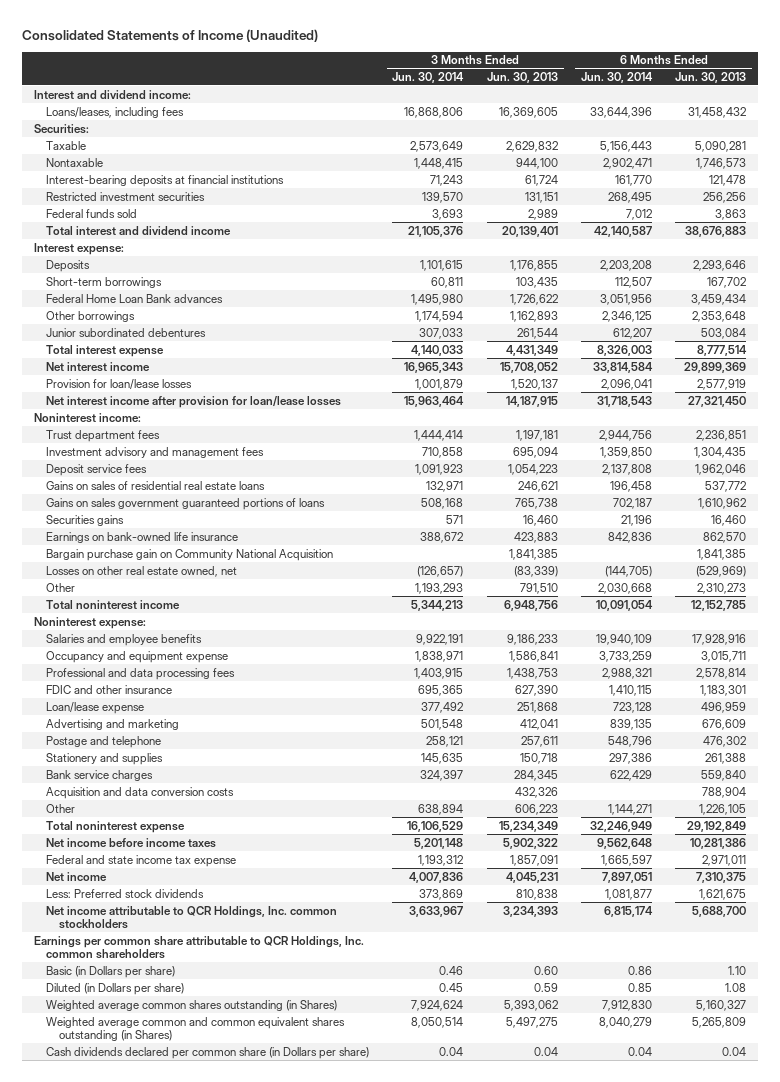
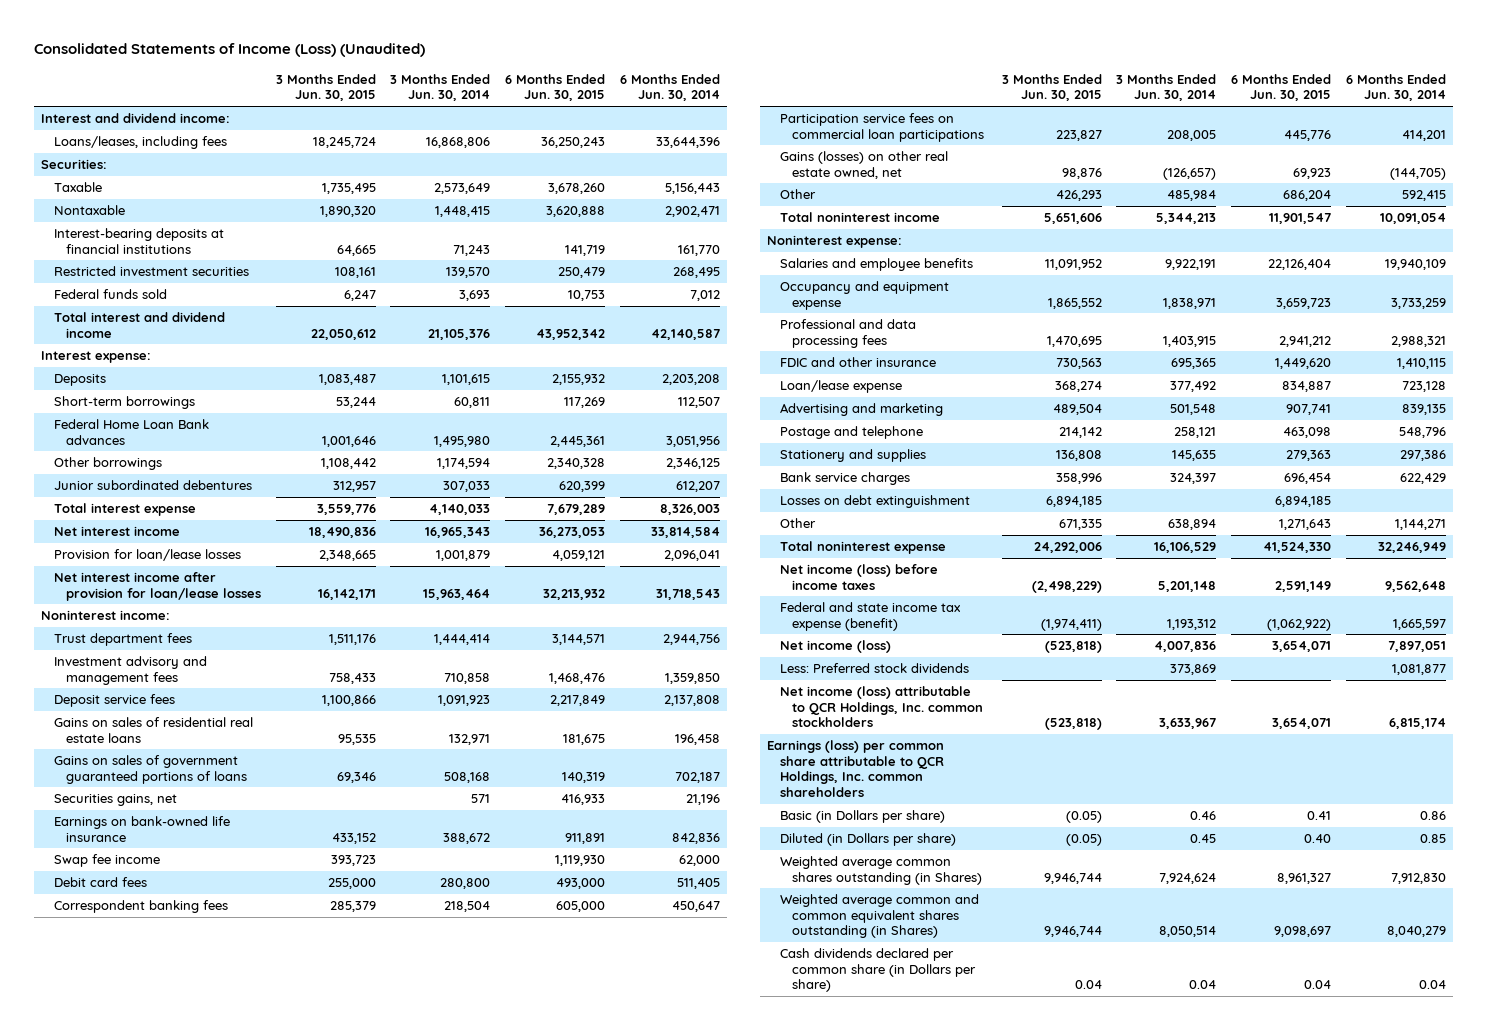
[22,29,319,43] Consolidated Statements of Income (Unaudited) -> [34,43,426,58] Consolidated Statements of Income (Loss) (Unaudited)
[486,71,558,83] Jun. 30, 2013 -> none
[675,71,747,83] Jun. 30, 2013 -> none
none -> [275,73,376,102] 3 Months Ended Jun. 30, 2015
none -> [505,73,606,102] 6 Months Ended Jun. 30, 2015
[46,497,326,510] Gains on sales government guaranteed portions of loans -> [53,754,247,784] Gains on sales of government guaranteed portions of loans
[46,514,125,526] Securities gains -> [53,793,177,806] Securities gains, net
[46,548,334,561] Bargain purchase gain on Community National Acquisition -> none
none -> [53,853,160,867] Swap fee income
none -> [53,876,147,887] Debit card fees
none -> [53,899,228,913] Correspondent banking fees
none -> [779,112,984,142] Participation service fees on commercial loan participations
[46,565,238,577] Losses on other real estate owned, net -> [779,150,948,179] Gains (losses) on other real estate owned, net
[415,582,464,594] 1,193,293 -> [1167,189,1217,201] 485,984
[598,582,653,594] 2,030,668 -> [1401,189,1446,201] 592,415
[46,786,235,799] Acquisition and data conversion costs -> none
none -> [779,494,970,508] Losses on debt extinguishment
[46,837,217,848] Net income before income taxes -> [779,563,938,590] Net income (loss) before income taxes
[46,854,237,867] Federal and state income tax expense -> [779,601,961,631] Federal and state income tax expense (benefit)
[46,871,108,881] Net income -> [779,639,891,653] Net income (loss)
[46,905,338,930] Net income attributable to QCR Holdings, Inc. common stockholders -> [779,685,983,728] Net income (loss) attributable to QCR Holdings, Inc. common stockholders
[33,935,364,960] Earnings per common share attributable to QCR Holdings, Inc. common shareholders -> [767,739,945,798] Earnings (loss) per common share attributable to QCR Holdings, Inc. common shareholders

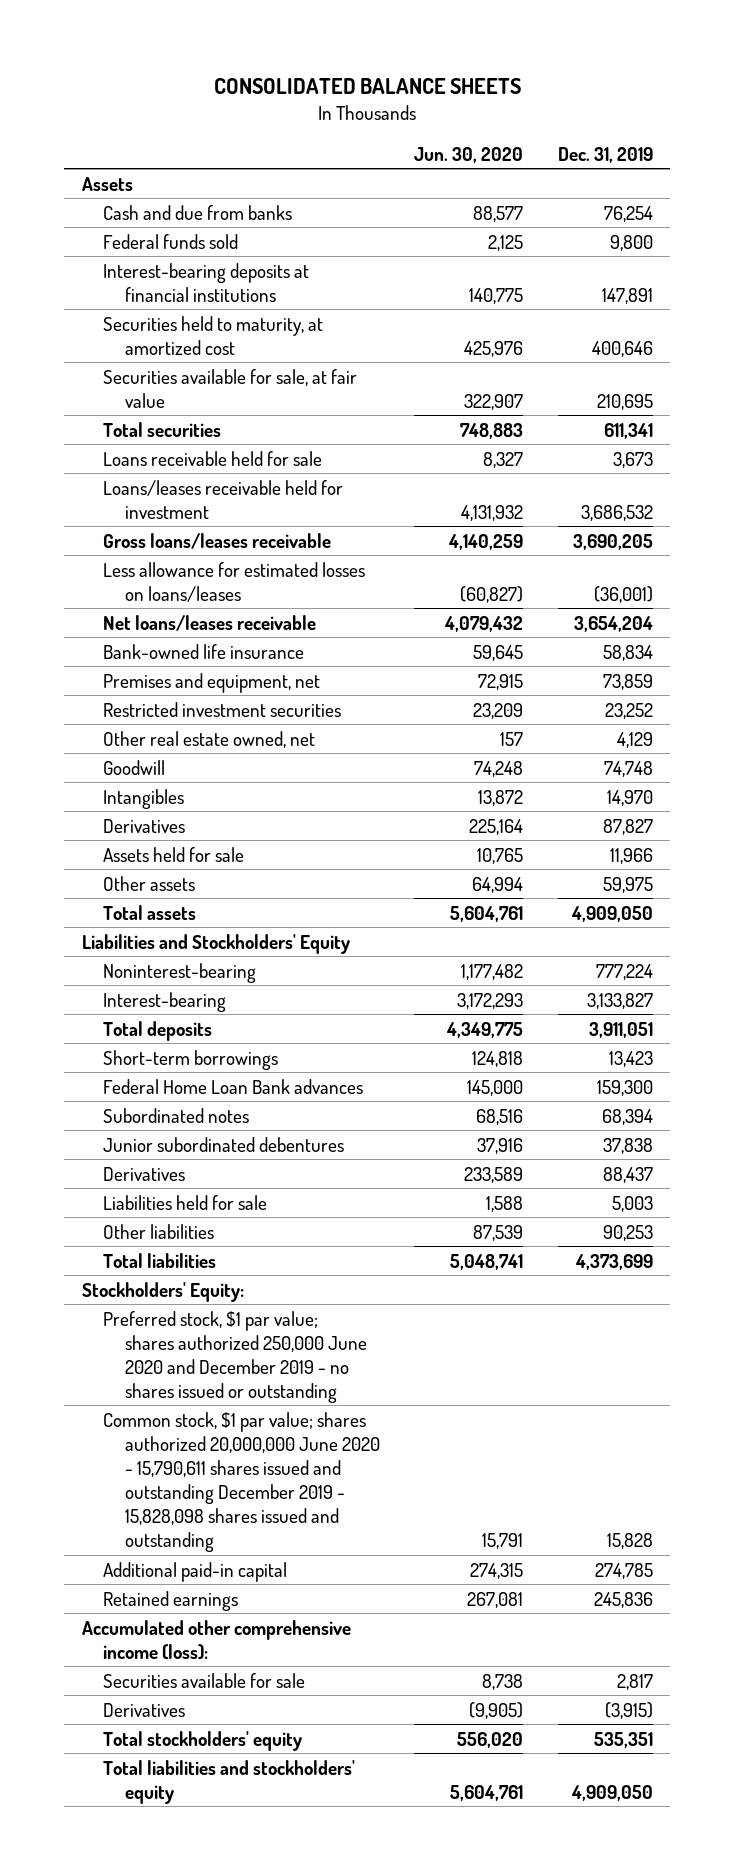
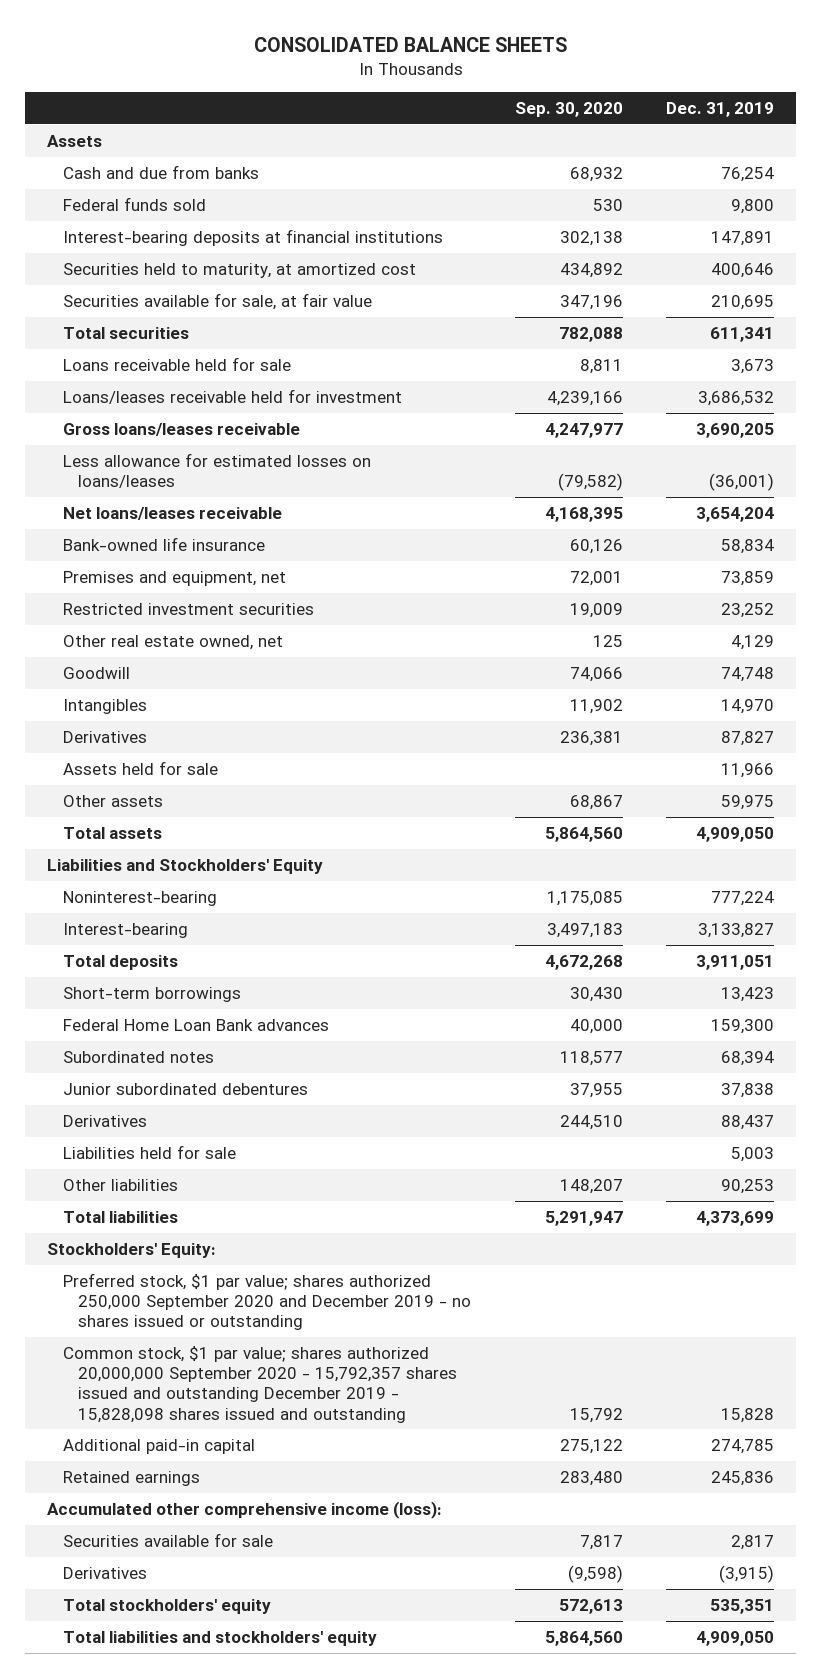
[414,146,524,163] Jun. 30, 2020 -> none
none -> [514,101,623,117] Sep. 30, 2020
[103,1310,367,1403] Preferred stock, $1 par value; shares authorized 250,000 June 2020 and December 2019 - no shares issued or outstanding -> [62,1272,472,1331] Preferred stock, $1 par value; shares authorized 250,000 September 2020 and December 2019 - no shares issued or outstanding
[103,1411,380,1553] Common stock, $1 par value; shares authorized 20,000,000 June 2020 - 15,790,611 shares issued and outstanding December 2019 - 15,828,098 shares issued and outstanding -> [62,1345,458,1423] Common stock, $1 par value; shares authorized 20,000,000 September 2020 - 15,792,357 shares issued and outstanding December 2019 - 15,828,098 shares issued and outstanding

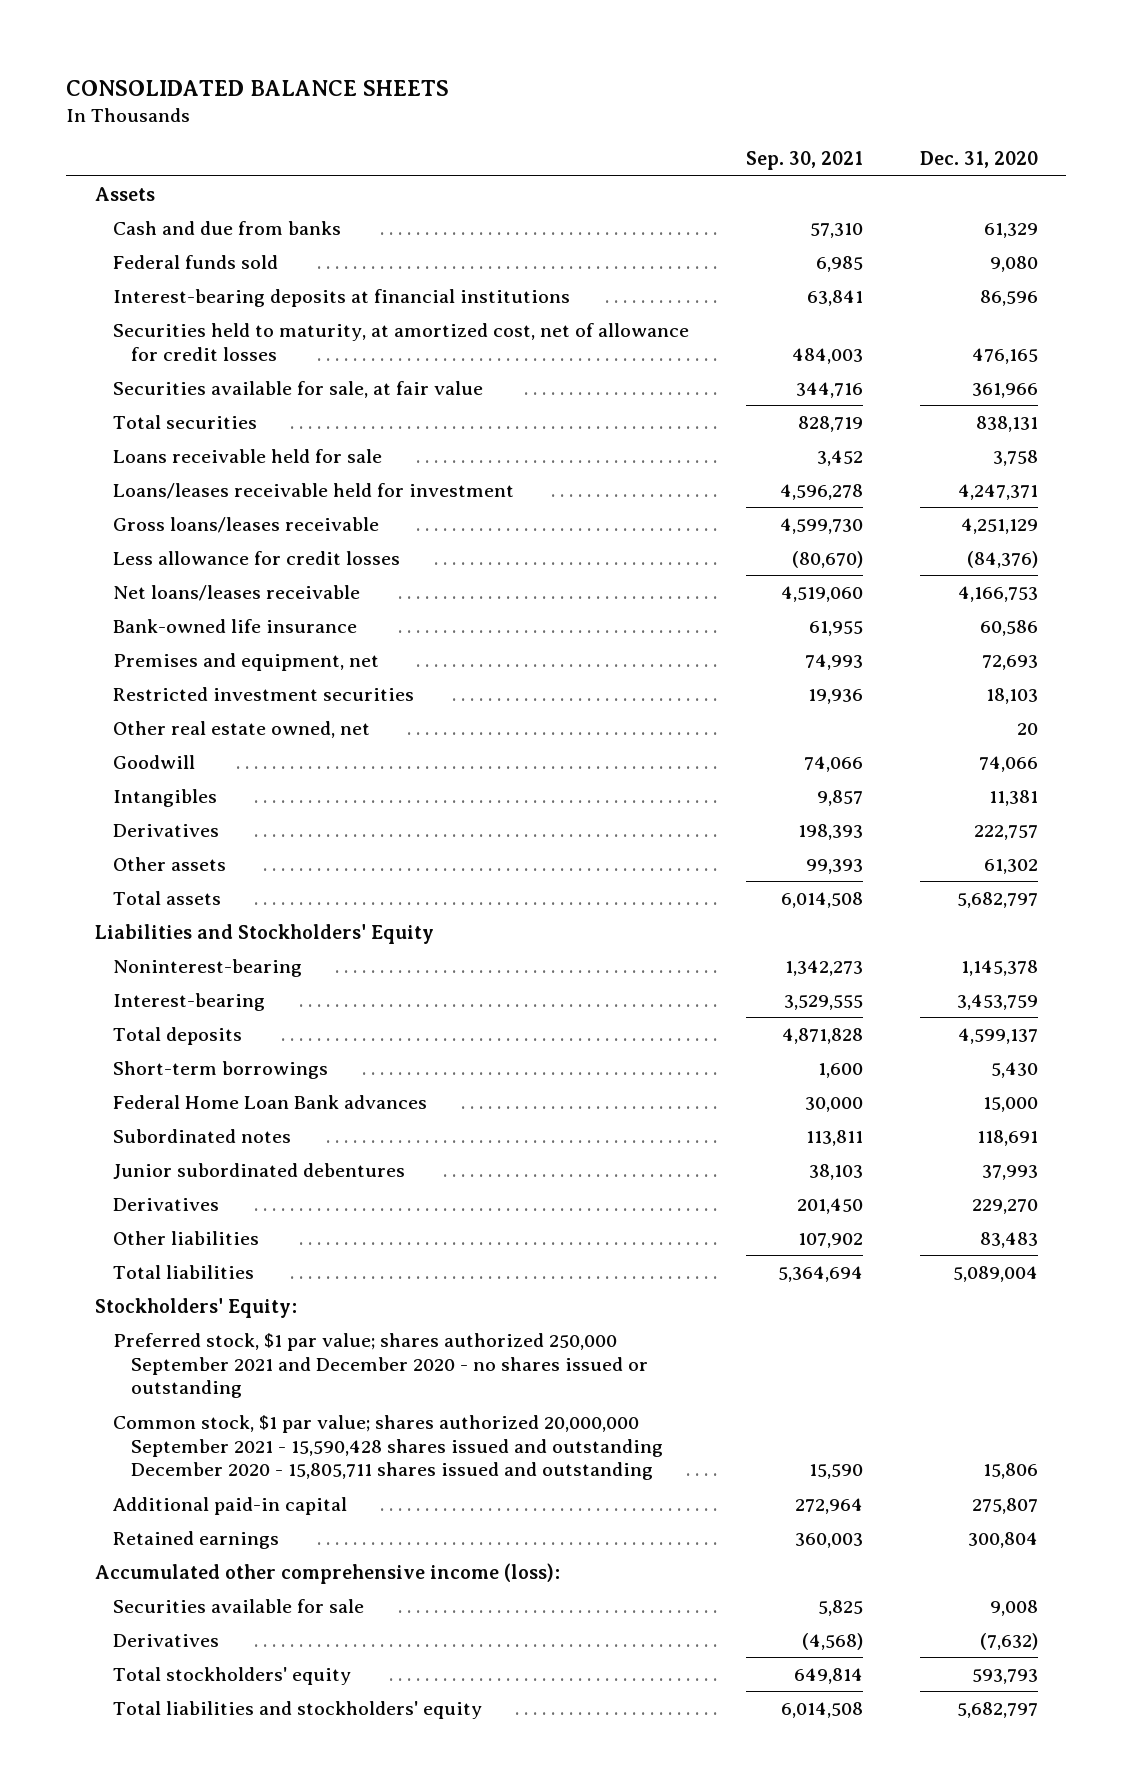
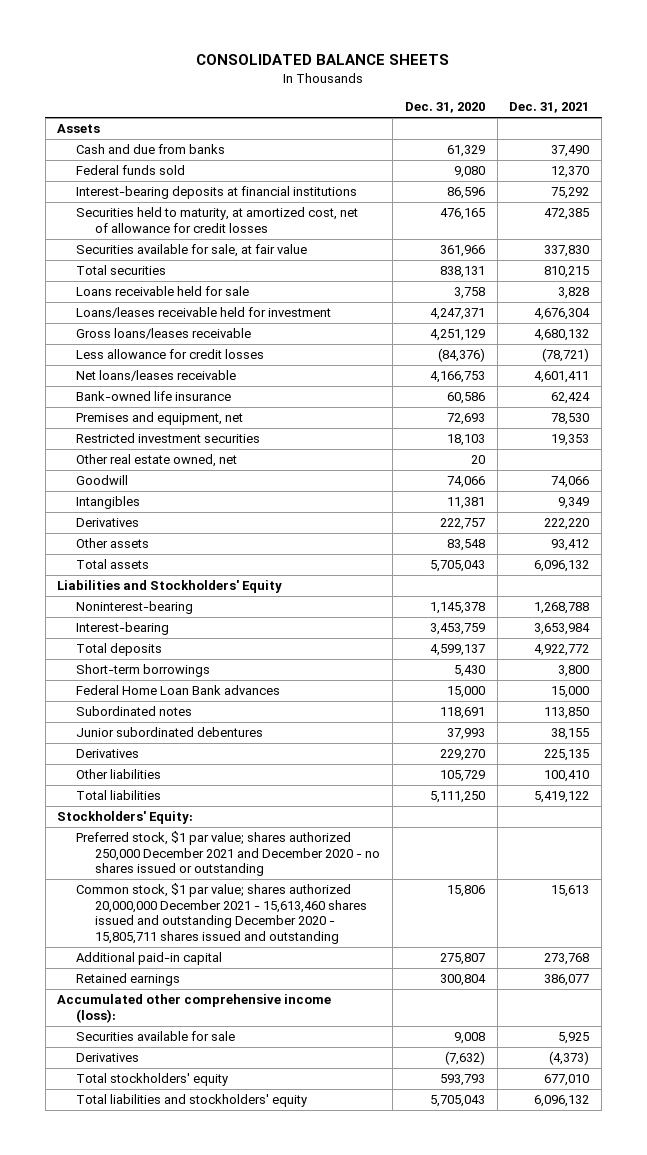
[745,151,863,171] Sep. 30, 2021 -> none
none -> [509,101,590,113] Dec. 31, 2021
[983,858,1038,874] 61,302 -> [446,539,485,552] 83,548
[956,891,1038,908] 5,682,797 -> [429,560,485,573] 5,705,043
[979,1231,1038,1248] 83,483 -> [439,770,485,783] 105,729
[952,1265,1038,1282] 5,089,004 -> [429,791,485,804] 5,111,250
[112,1332,648,1399] Preferred stock, $1 par value; shares authorized 250,000 September 2021 and December 2020 - no shares issued or outstanding -> [76,831,381,877] Preferred stock, $1 par value; shares authorized 250,000 December 2021 and December 2020 - no shares issued or outstanding
[112,1414,663,1481] Common stock, $1 par value; shares authorized 20,000,000 September 2021 - 15,590,428 shares issued and outstanding December 2020 - 15,805,711 shares issued and outstanding -> [76,883,368,944] Common stock, $1 par value; shares authorized 20,000,000 December 2021 - 15,613,460 shares issued and outstanding December 2020 - 15,805,711 shares issued and outstanding
[956,1701,1038,1718] 5,682,797 -> [429,1095,485,1108] 5,705,043

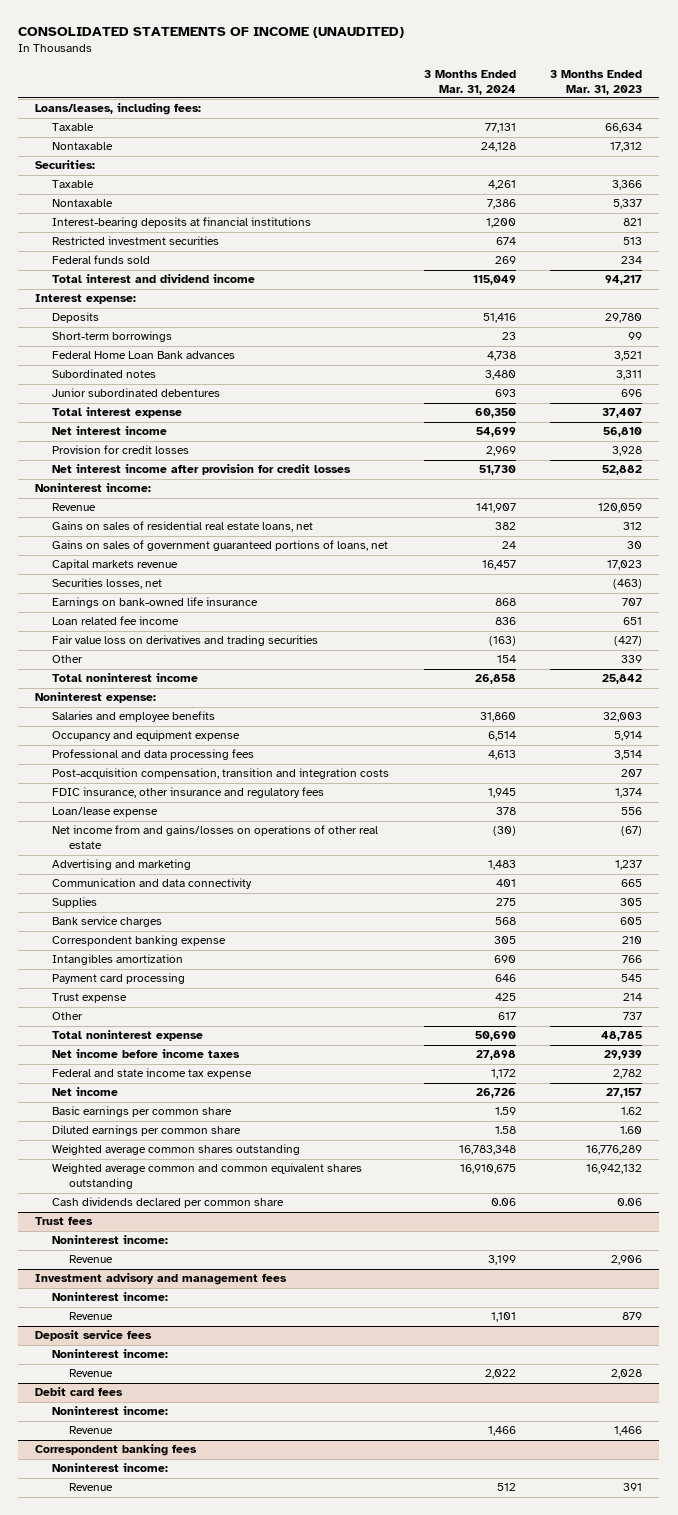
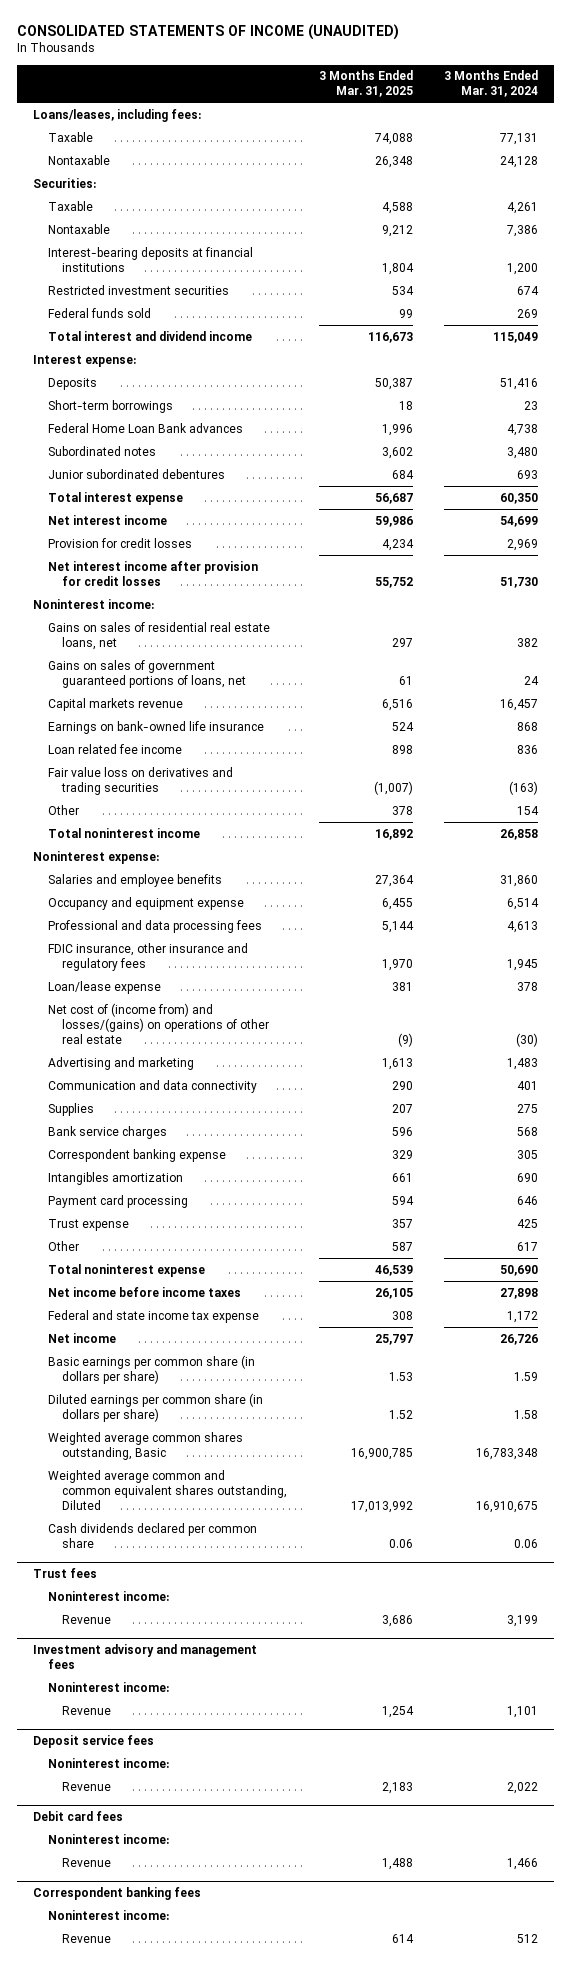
[550,69,643,95] 3 Months Ended Mar. 31, 2023 -> none
none -> [318,70,413,98] 3 Months Ended Mar. 31, 2025
[52,503,97,512] Revenue -> none
[52,578,163,590] Securities losses, net -> none
[52,768,390,780] Post-acquisition compensation, transition and integration costs -> none
[52,825,379,850] Net income from and gains/losses on operations of other real estate -> [47,1002,269,1044] Net cost of (income from) and losses/(gains) on operations of other real estate
[52,1106,233,1118] Basic earnings per common share -> [47,1354,255,1384] Basic earnings per common share (in dollars per share)
[52,1125,242,1137] Diluted earnings per common share -> [47,1392,263,1422] Diluted earnings per common share (in dollars per share)
[52,1144,301,1156] Weighted average common shares outstanding -> [47,1431,243,1460] Weighted average common shares outstanding, Basic
[52,1163,363,1190] Weighted average common and common equivalent shares outstanding -> [47,1469,287,1510] Weighted average common and common equivalent shares outstanding, Diluted

